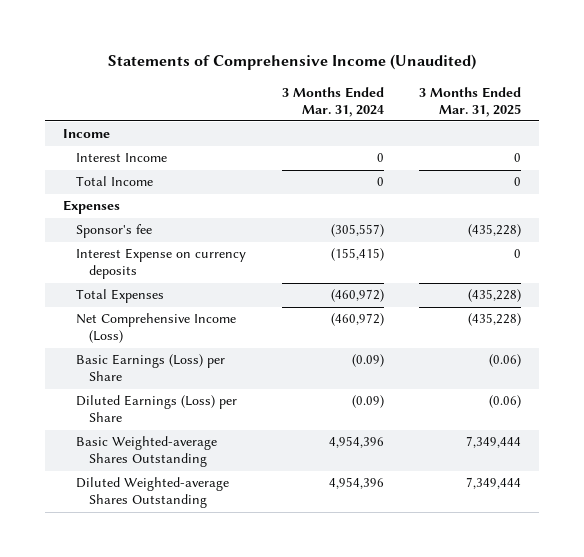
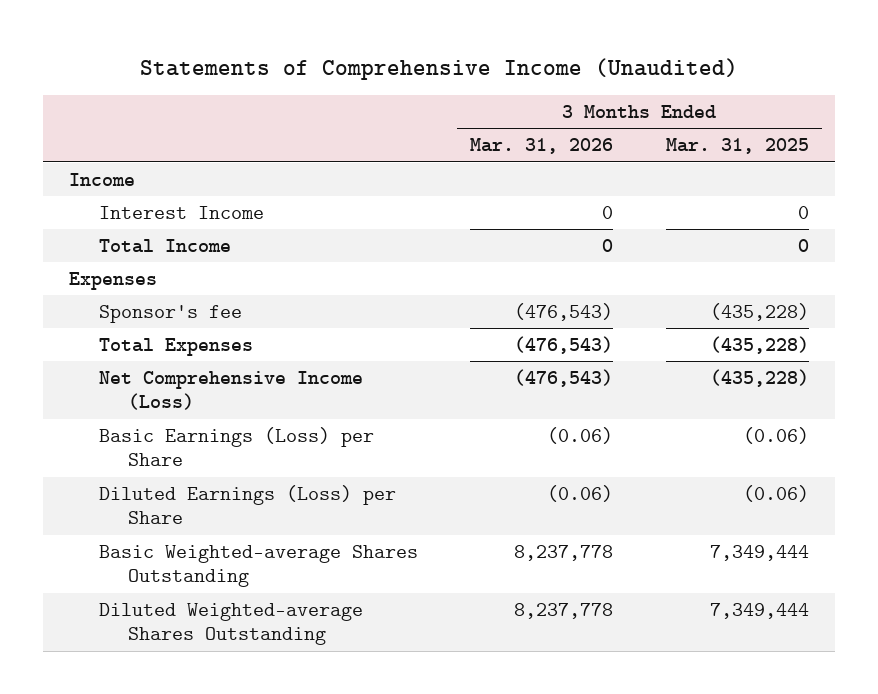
[281,86,384,117] 3 Months Ended Mar. 31, 2024 -> none
none -> [470,138,614,155] Mar. 31, 2026
[76,248,247,280] Interest Expense on currency deposits -> none

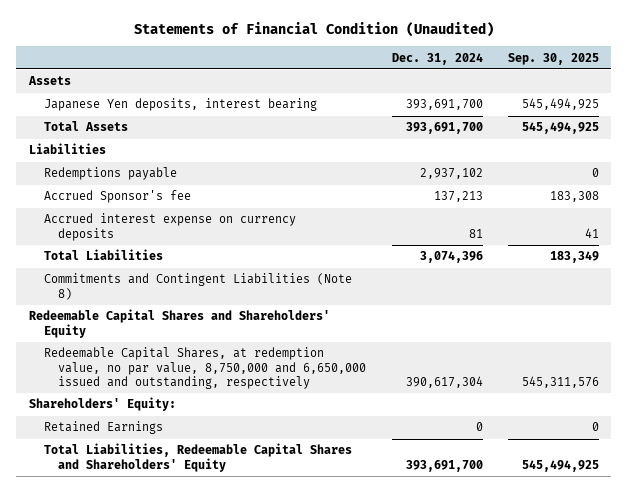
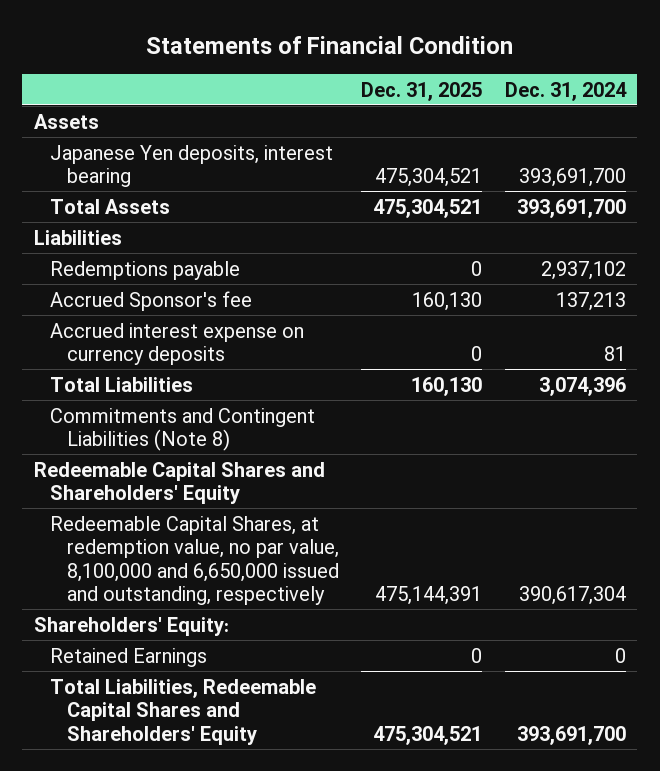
[133,22,494,38] Statements of Financial Condition (Unaudited) -> [145,35,513,54] Statements of Financial Condition
[507,52,599,65] Sep. 30, 2025 -> none
none -> [361,81,483,101] Dec. 31, 2025
[43,347,367,389] Redeemable Capital Shares, at redemption value, no par value, 8,750,000 and 6,650,000 issued and outstanding, respectively -> [50,515,339,606] Redeemable Capital Shares, at redemption value, no par value, 8,100,000 and 6,650,000 issued and outstanding, respectively

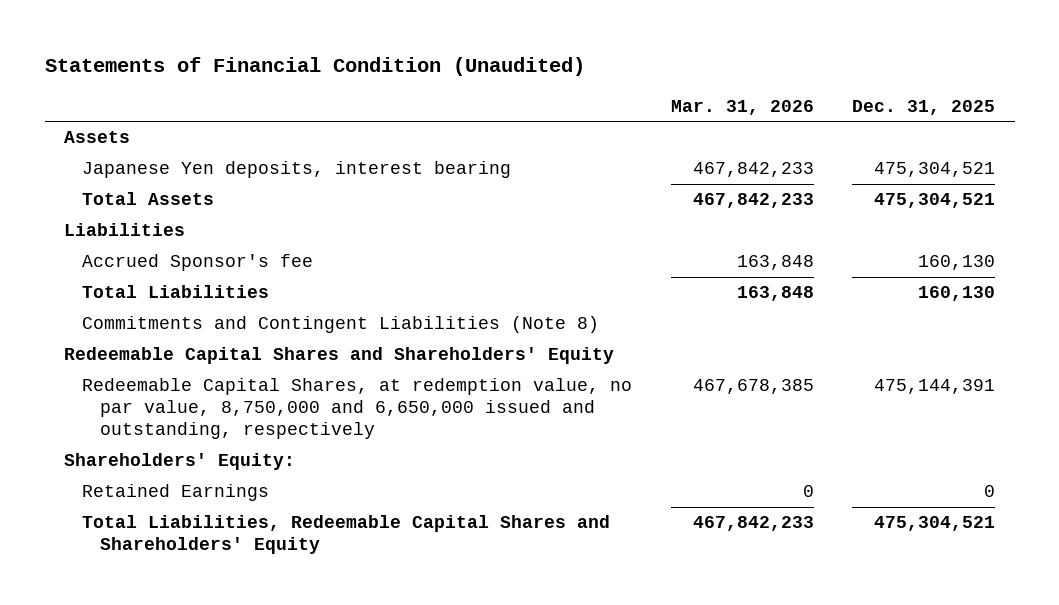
[145,35,513,54] Statements of Financial Condition -> [44,57,585,77] Statements of Financial Condition (Unaudited)
[504,81,627,101] Dec. 31, 2024 -> none
none -> [670,99,814,115] Mar. 31, 2026
[50,260,241,280] Redemptions payable -> none
[50,322,305,366] Accrued interest expense on currency deposits -> none
[50,515,339,606] Redeemable Capital Shares, at redemption value, no par value, 8,100,000 and 6,650,000 issued and outstanding, respectively -> [82,378,633,440] Redeemable Capital Shares, at redemption value, no par value, 8,750,000 and 6,650,000 issued and outstanding, respectively

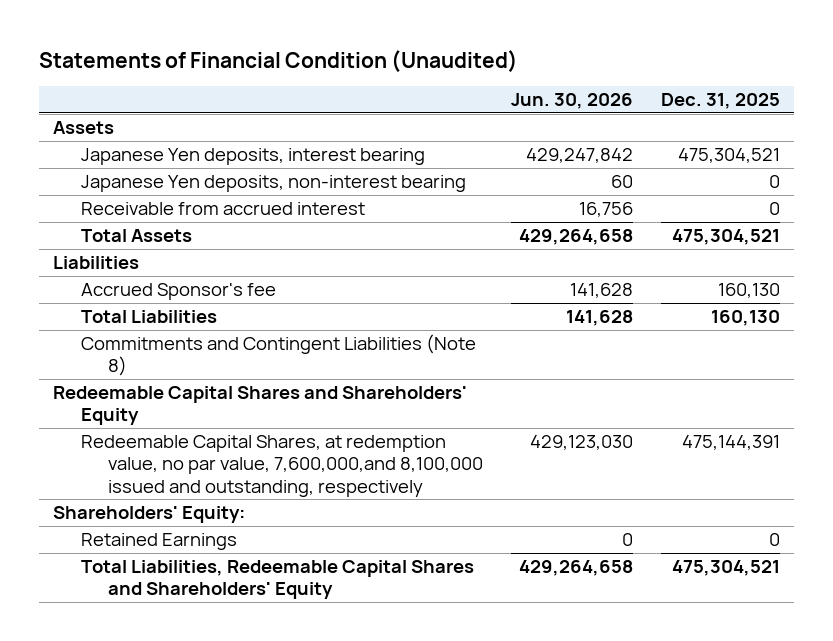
[670,99,814,115] Mar. 31, 2026 -> none
none -> [510,92,633,109] Jun. 30, 2026
none -> [80,175,466,193] Japanese Yen deposits, non-interest bearing
none -> [80,202,365,216] Receivable from accrued interest
[82,378,633,440] Redeemable Capital Shares, at redemption value, no par value, 8,750,000 and 6,650,000 issued and outstanding, respectively -> [80,435,483,497] Redeemable Capital Shares, at redemption value, no par value, 7,600,000,and 8,100,000 issued and outstanding, respectively

